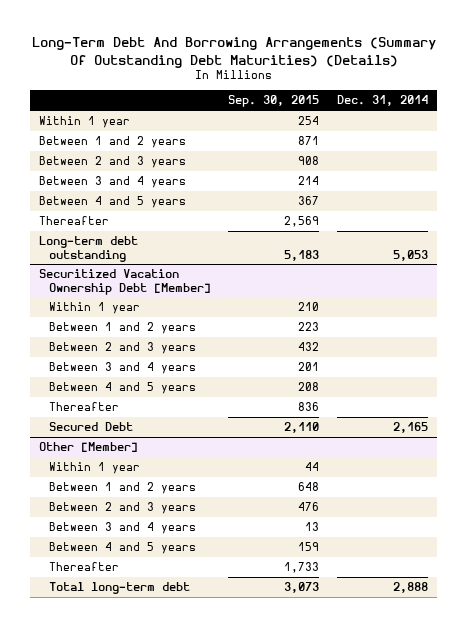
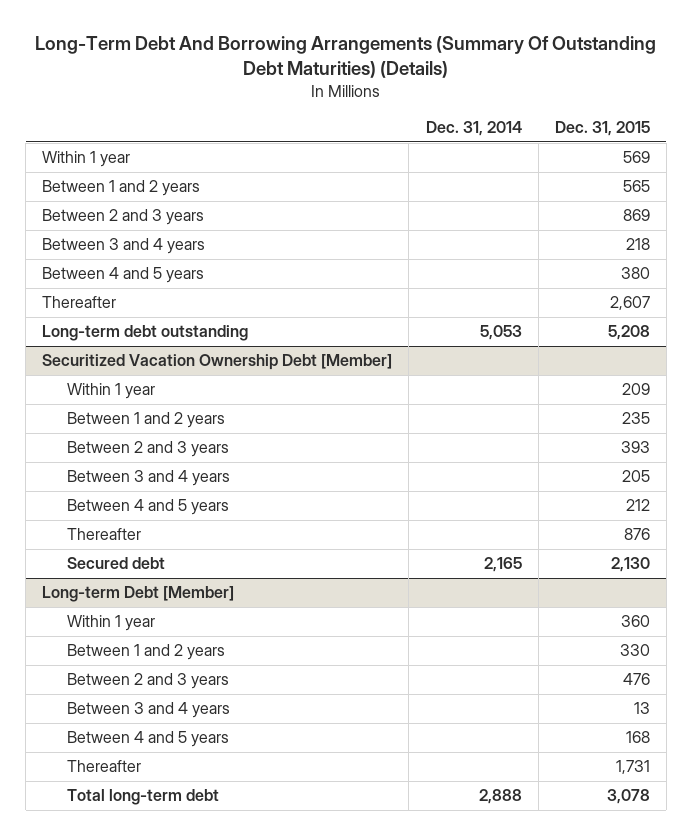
[228,95,320,108] Sep. 30, 2015 -> none
none -> [554,121,650,137] Dec. 31, 2015
[48,422,133,432] Secured Debt -> [66,557,165,570] Secured debt
[39,442,139,453] Other [Member] -> [42,586,235,603] Long-term Debt [Member]

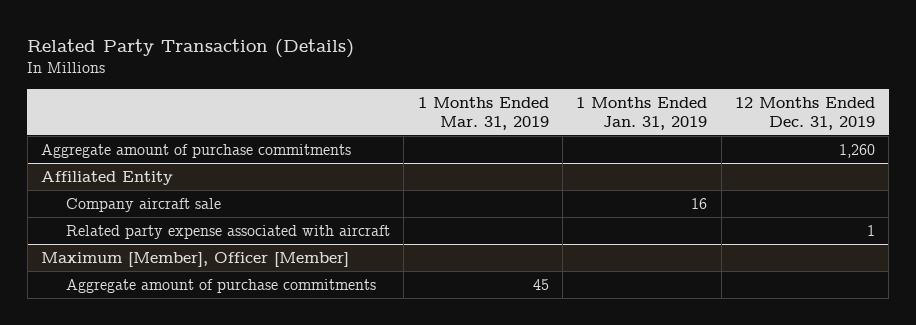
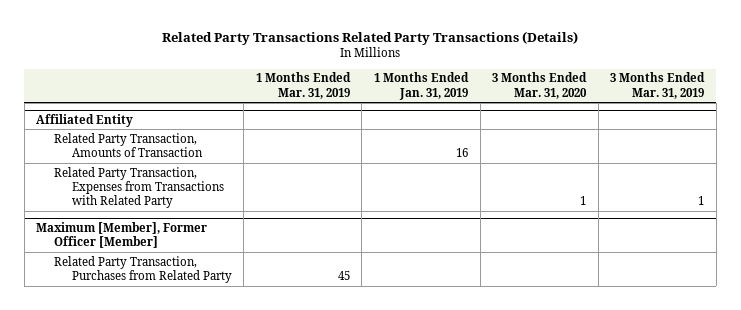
[27,39,355,59] Related Party Transaction (Details) -> [162,30,579,45] Related Party Transactions Related Party Transactions (Details)
[734,96,875,130] 12 Months Ended Dec. 31, 2019 -> none
none -> [492,72,588,99] 3 Months Ended Mar. 31, 2020
none -> [610,72,706,99] 3 Months Ended Mar. 31, 2019
[41,143,352,158] Aggregate amount of purchase commitments -> none
[66,197,222,212] Company aircraft sale -> [54,132,203,158] Related Party Transaction, Amounts of Transaction
[66,224,391,239] Related party expense associated with aircraft -> [54,166,224,209] Related Party Transaction, Expenses from Transactions with Related Party
[41,251,350,267] Maximum [Member], Officer [Member] -> [36,221,208,249] Maximum [Member], Former Officer [Member]
[66,278,377,293] Aggregate amount of purchase commitments -> [54,255,232,284] Related Party Transaction, Purchases from Related Party

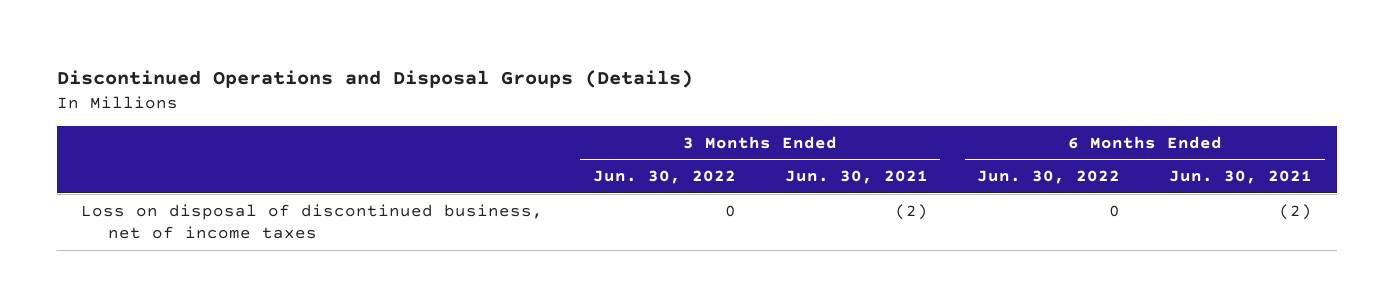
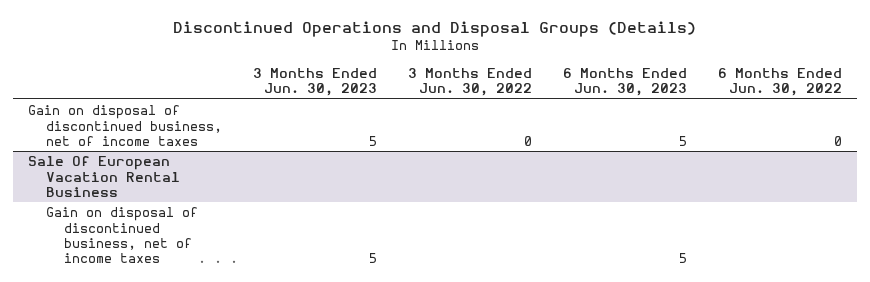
[784,170,928,185] Jun. 30, 2021 -> none
[1169,170,1313,185] Jun. 30, 2021 -> none
none -> [253,67,378,97] 3 Months Ended Jun. 30, 2023
none -> [562,67,687,97] 6 Months Ended Jun. 30, 2023
[81,203,544,240] Loss on disposal of discontinued business, net of income taxes -> [28,105,223,146] Gain on disposal of discontinued business, net of income taxes
none -> [28,156,181,197] Sale Of European Vacation Rental Business
none -> [46,207,199,264] Gain on disposal of discontinued business, net of income taxes

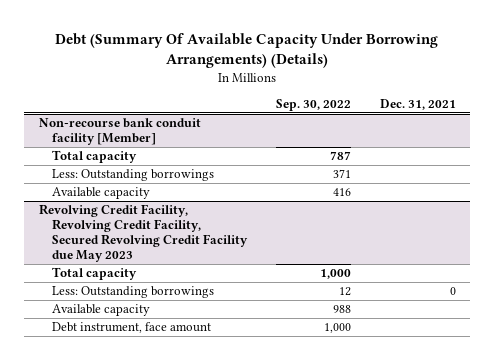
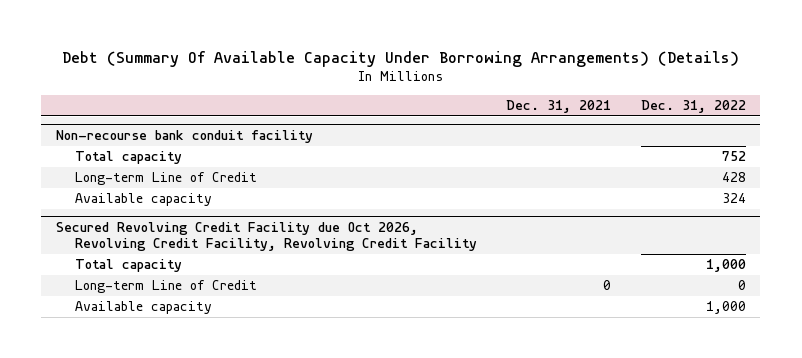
[275,98,351,111] Sep. 30, 2022 -> none
none -> [640,100,746,114] Dec. 31, 2022
[38,118,201,146] Non-recourse bank conduit facility [Member] -> [56,130,314,144] Non-recourse bank conduit facility
[51,169,214,182] Less: Outstanding borrowings -> none
none -> [74,172,257,186] Long-term Line of Credit
[38,204,248,263] Revolving Credit Facility, Revolving Credit Facility, Secured Revolving Credit Facility due May 2023 -> [56,222,477,252] Secured Revolving Credit Facility due Oct 2026, Revolving Credit Facility, Revolving Credit Facility
[51,286,214,299] Less: Outstanding borrowings -> [74,280,257,294] Long-term Line of Credit
[51,322,211,334] Debt instrument, face amount -> none

